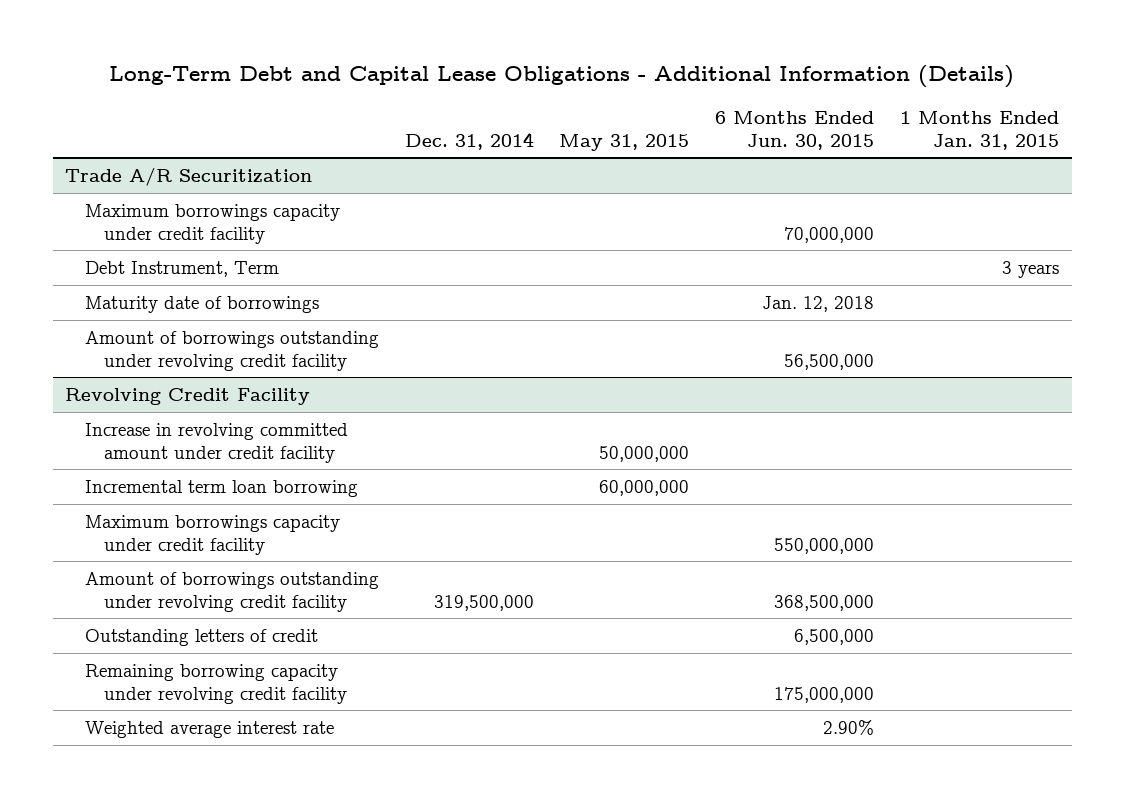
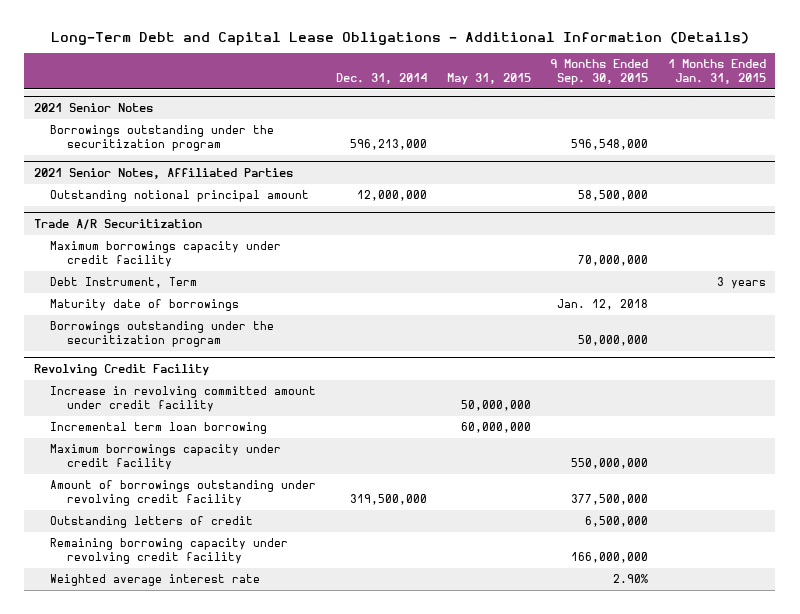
[715,110,875,150] 6 Months Ended Jun. 30, 2015 -> none
none -> [550,59,649,85] 9 Months Ended Sep. 30, 2015
none -> [33,103,153,113] 2021 Senior Notes
none -> [50,125,275,151] Borrowings outstanding under the securitization program
none -> [33,168,293,180] 2021 Senior Notes, Affiliated Parties
none -> [50,190,310,203] Outstanding notional principal amount
[84,330,379,371] Amount of borrowings outstanding under revolving credit facility -> [50,321,275,347] Borrowings outstanding under the securitization program

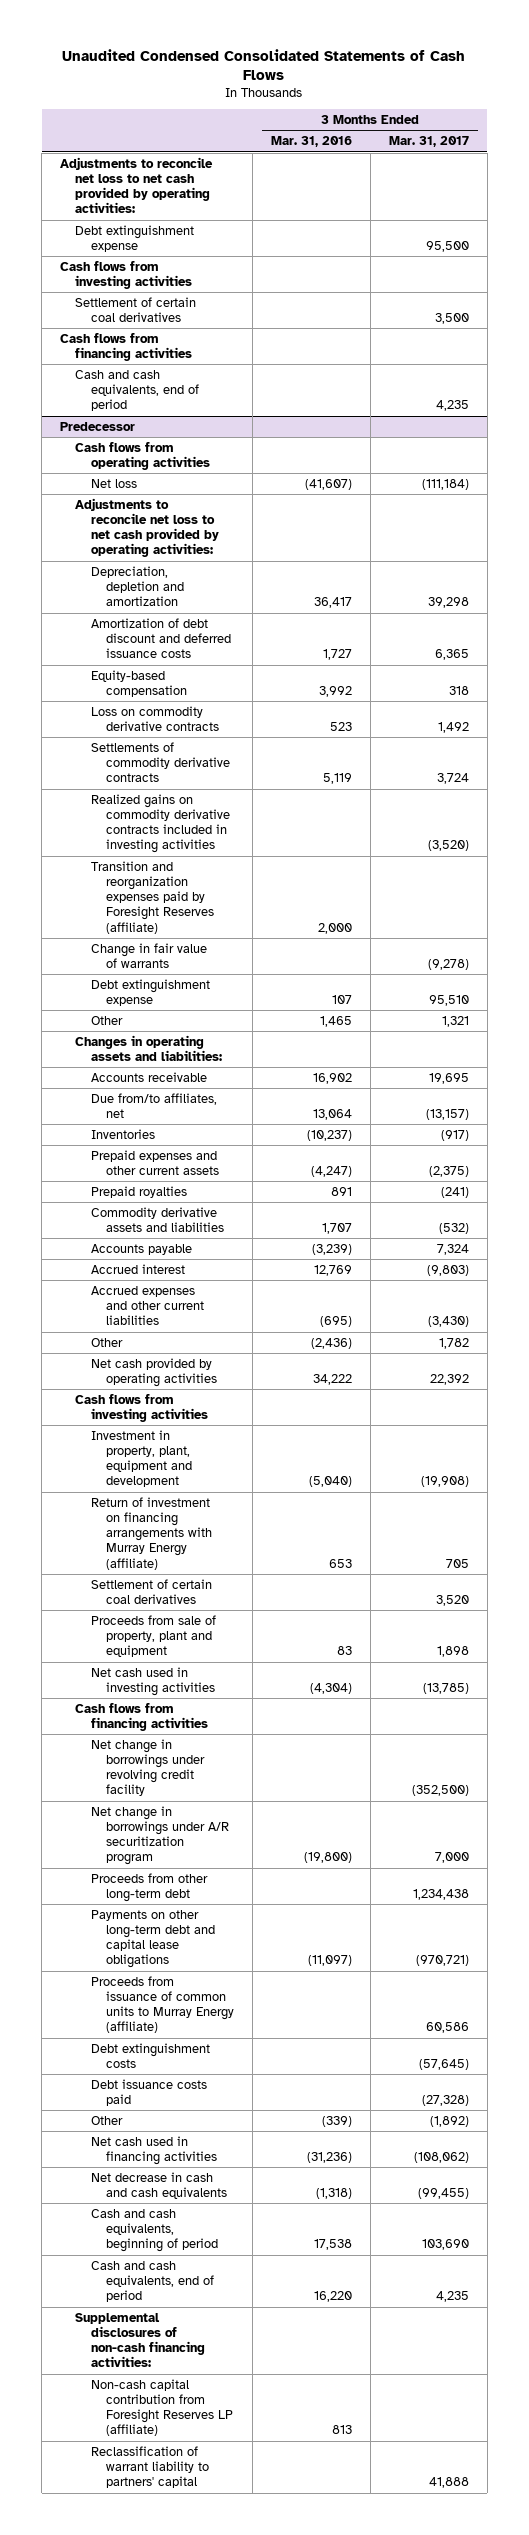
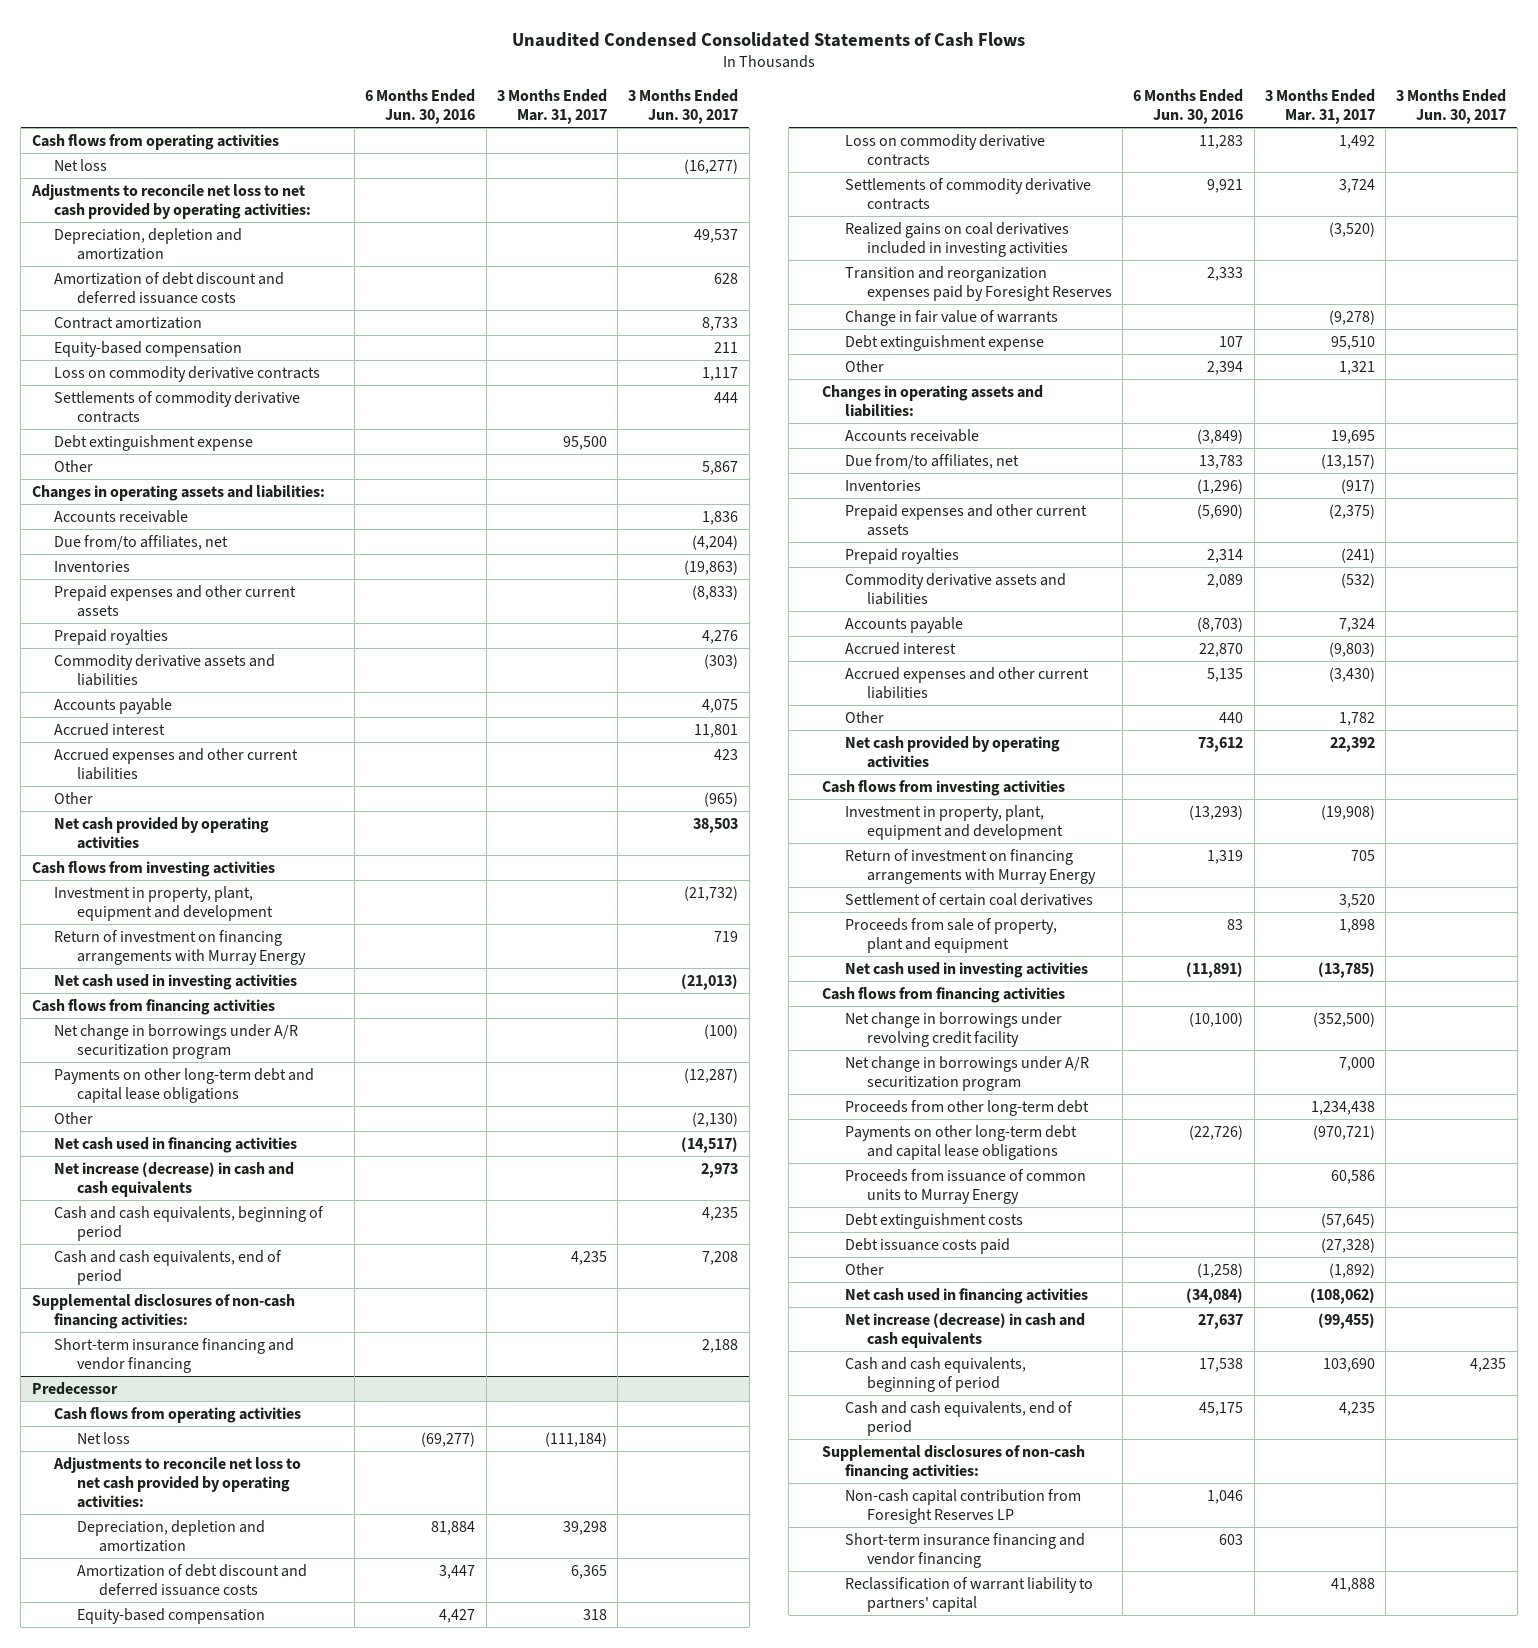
[270,136,352,148] Mar. 31, 2016 -> none
none -> [365,88,476,125] 6 Months Ended Jun. 30, 2016
none -> [628,88,739,125] 3 Months Ended Jun. 30, 2017
none -> [31,133,279,150] Cash flows from operating activities
none -> [54,158,108,171] Net loss
none -> [54,227,243,260] Depreciation, depletion and amortization
none -> [54,271,285,304] Amortization of debt discount and deferred issuance costs
none -> [54,316,203,329] Contract amortization
none -> [54,340,243,357] Equity-based compensation
none -> [54,365,321,382] Loss on commodity derivative contracts
none -> [54,390,301,423] Settlements of commodity derivative contracts
none -> [54,459,94,472] Other
none -> [31,484,325,501] Changes in operating assets and liabilities:
none -> [54,509,189,523] Accounts receivable
none -> [54,534,229,550] Due from/to affiliates, net
none -> [54,560,131,572] Inventories
none -> [54,584,297,617] Prepaid expenses and other current assets
none -> [54,628,169,645] Prepaid royalties
none -> [54,653,276,686] Commodity derivative assets and liabilities
none -> [54,697,173,714] Accounts payable
none -> [54,722,166,736] Accrued interest
none -> [54,747,299,780] Accrued expenses and other current liabilities
none -> [54,791,94,804] Other
none -> [54,816,270,849] Net cash provided by operating activities
[75,296,197,323] Settlement of certain coal derivatives -> none
none -> [54,885,273,921] Investment in property, plant, equipment and development
none -> [54,929,306,965] Return of investment on financing arrangements with Murray Energy
none -> [54,973,298,990] Net cash used in investing activities
none -> [54,1023,299,1059] Net change in borrowings under A/R securitization program
none -> [54,1067,315,1103] Payments on other long-term debt and capital lease obligations
none -> [54,1111,94,1124] Other
none -> [54,1136,298,1153] Net cash used in financing activities
none -> [54,1161,295,1197] Net increase (decrease) in cash and cash equivalents
none -> [54,1205,325,1241] Cash and cash equivalents, beginning of period
none -> [31,1293,295,1329] Supplemental disclosures of non-cash financing activities:
none -> [54,1337,295,1373] Short-term insurance financing and vendor financing
[90,793,230,854] Realized gains on commodity derivative contracts included in investing activities -> [844,221,1069,257] Realized gains on coal derivatives included in investing activities
[90,860,214,934] Transition and reorganization expenses paid by Foresight Reserves (affiliate) -> [844,265,1113,301] Transition and reorganization expenses paid by Foresight Reserves
[90,1496,212,1570] Return of investment on financing arrangements with Murray Energy (affiliate) -> [844,848,1097,884] Return of investment on financing arrangements with Murray Energy
[90,1975,234,2034] Proceeds from issuance of common units to Murray Energy (affiliate) -> [844,1168,1086,1204] Proceeds from issuance of common units to Murray Energy
[90,2171,227,2200] Net decrease in cash and cash equivalents -> [844,1312,1085,1348] Net increase (decrease) in cash and cash equivalents
[90,2378,233,2437] Non-cash capital contribution from Foresight Reserves LP (affiliate) -> [844,1488,1081,1524] Non-cash capital contribution from Foresight Reserves LP
none -> [844,1532,1085,1568] Short-term insurance financing and vendor financing

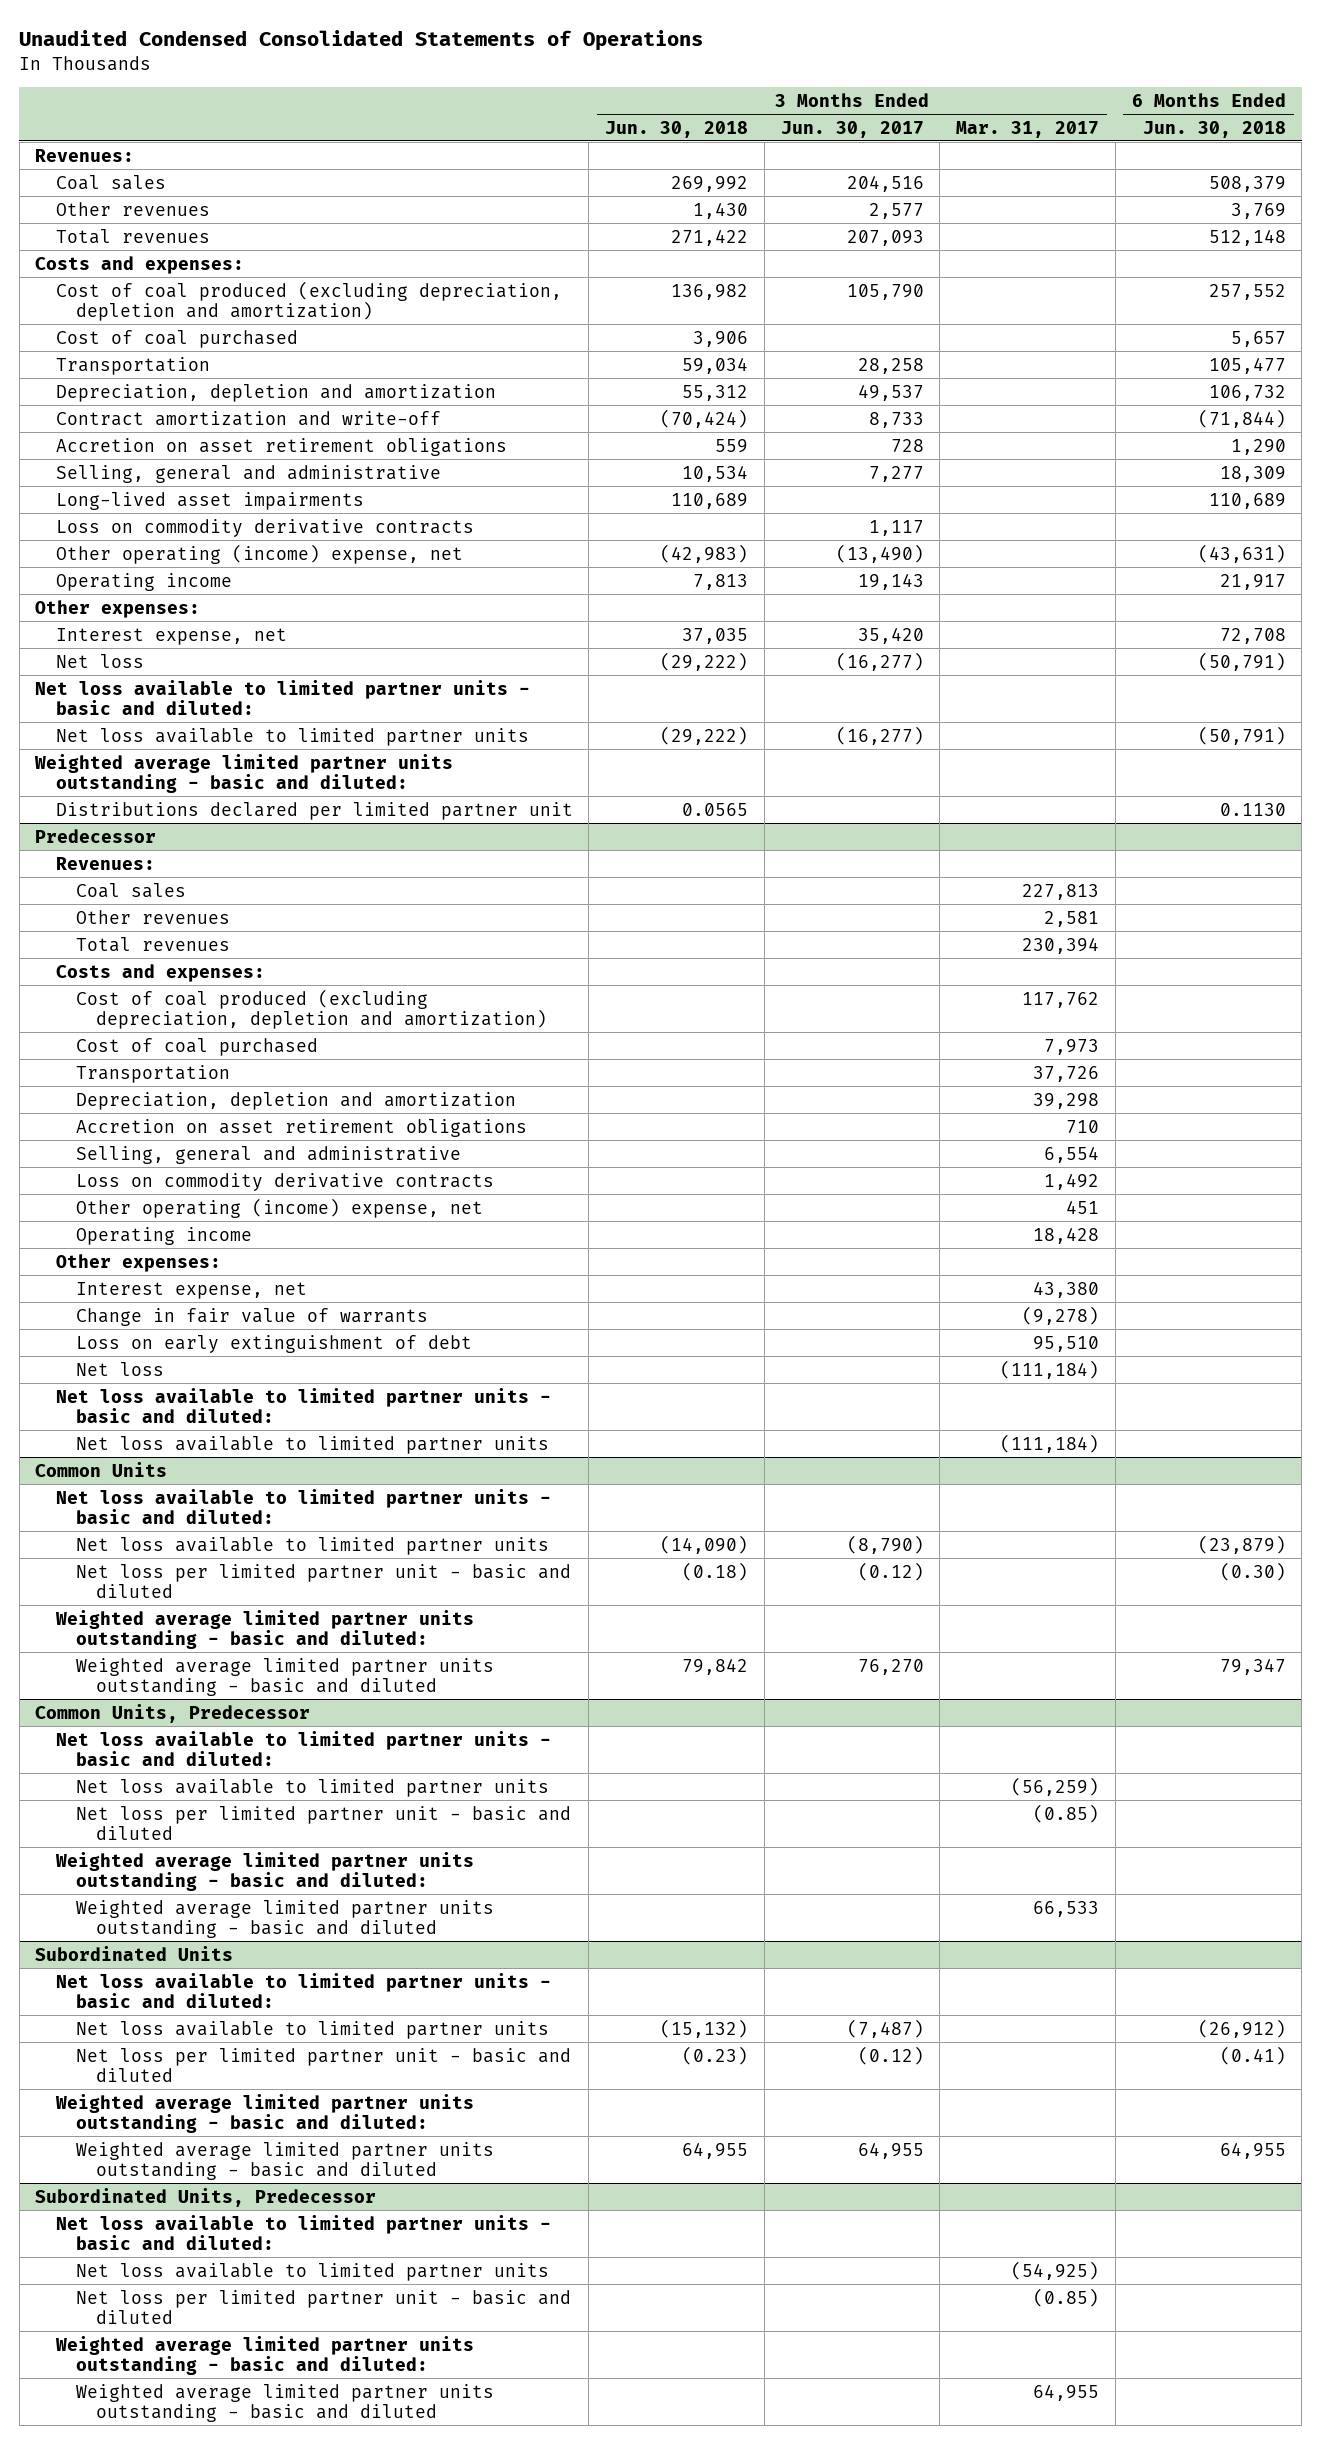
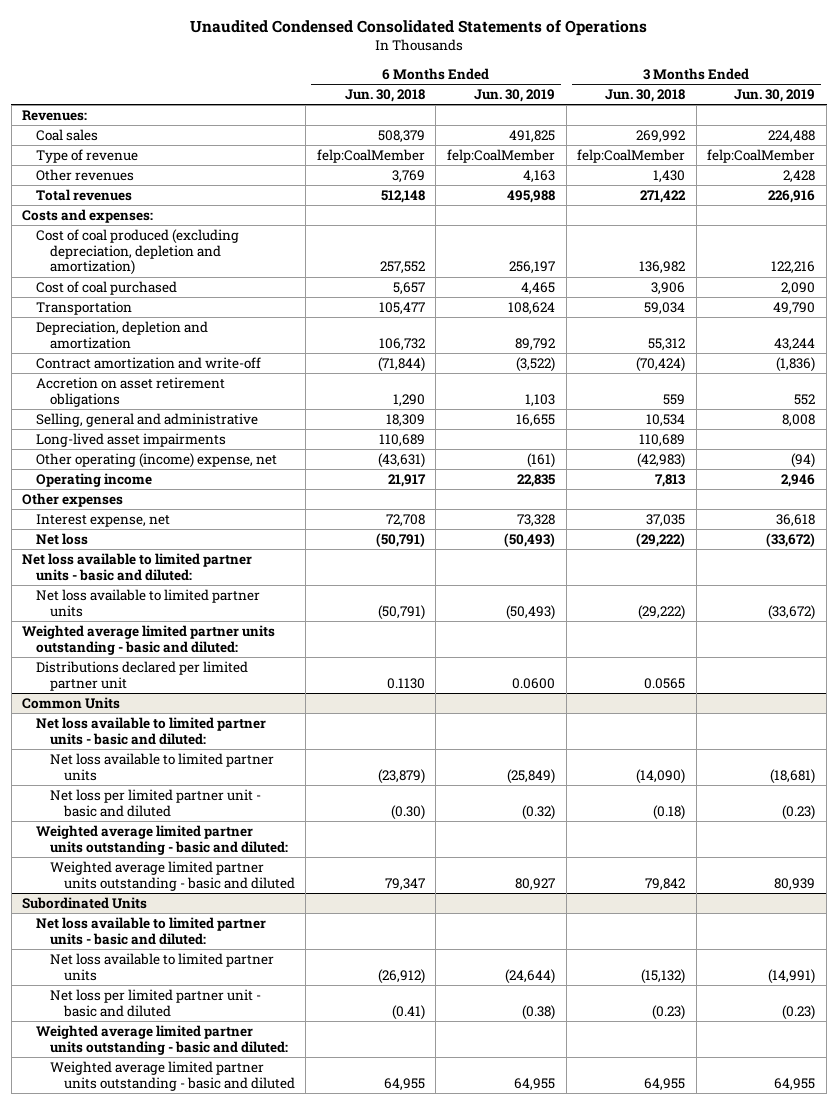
[780,120,924,138] Jun. 30, 2017 -> none
[956,120,1100,138] Mar. 31, 2017 -> none
none -> [474,89,556,103] Jun. 30, 2019
none -> [734,89,816,103] Jun. 30, 2019
none -> [35,149,138,164] Type of revenue
[55,518,474,537] Loss on commodity derivative contracts -> none
[35,599,201,618] Other expenses: -> [22,493,124,508] Other expenses
[35,828,157,843] Predecessor -> none
[55,856,155,870] Revenues: -> none
[75,882,186,898] Coal sales -> none
[75,909,230,924] Other revenues -> none
[75,936,230,952] Total revenues -> none
[55,963,265,982] Costs and expenses: -> none
[75,988,547,1029] Cost of coal produced (excluding depreciation, depletion and amortization) -> none
[75,1037,318,1056] Cost of coal purchased -> none
[75,1064,230,1083] Transportation -> none
[75,1091,516,1110] Depreciation, depletion and amortization -> none
[75,1118,527,1137] Accretion on asset retirement obligations -> none
[75,1145,461,1164] Selling, general and administrative -> none
[75,1172,494,1191] Loss on commodity derivative contracts -> none
[75,1197,483,1218] Other operating (income) expense, net -> none
[75,1226,252,1245] Operating income -> none
[55,1253,221,1272] Other expenses: -> none
[75,1281,307,1299] Interest expense, net -> none
[75,1307,428,1326] Change in fair value of warrants -> none
[75,1334,472,1353] Loss on early extinguishment of debt -> none
[75,1361,164,1376] Net loss -> none
[55,1387,551,1423] Net loss available to limited partner units - basic and diluted: -> none
[75,1435,549,1454] Net loss available to limited partner units -> none
[35,1703,311,1723] Common Units, Predecessor -> none
[55,1730,551,1766] Net loss available to limited partner units - basic and diluted: -> none
[75,1778,549,1797] Net loss available to limited partner units -> none
[75,1805,571,1840] Net loss per limited partner unit - basic and diluted -> none
[54,1851,474,1891] Weighted average limited partner units outstanding - basic and diluted: -> none
[75,1899,494,1938] Weighted average limited partner units outstanding - basic and diluted -> none
[35,2187,377,2207] Subordinated Units, Predecessor -> none
[55,2214,551,2250] Net loss available to limited partner units - basic and diluted: -> none
[75,2262,549,2281] Net loss available to limited partner units -> none
[75,2289,571,2324] Net loss per limited partner unit - basic and diluted -> none
[54,2335,474,2375] Weighted average limited partner units outstanding - basic and diluted: -> none
[75,2383,494,2422] Weighted average limited partner units outstanding - basic and diluted -> none

